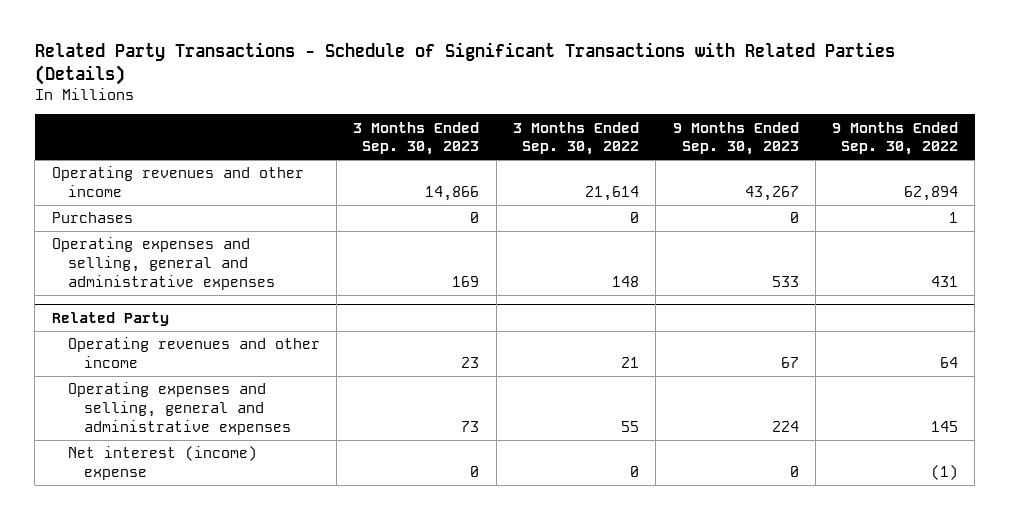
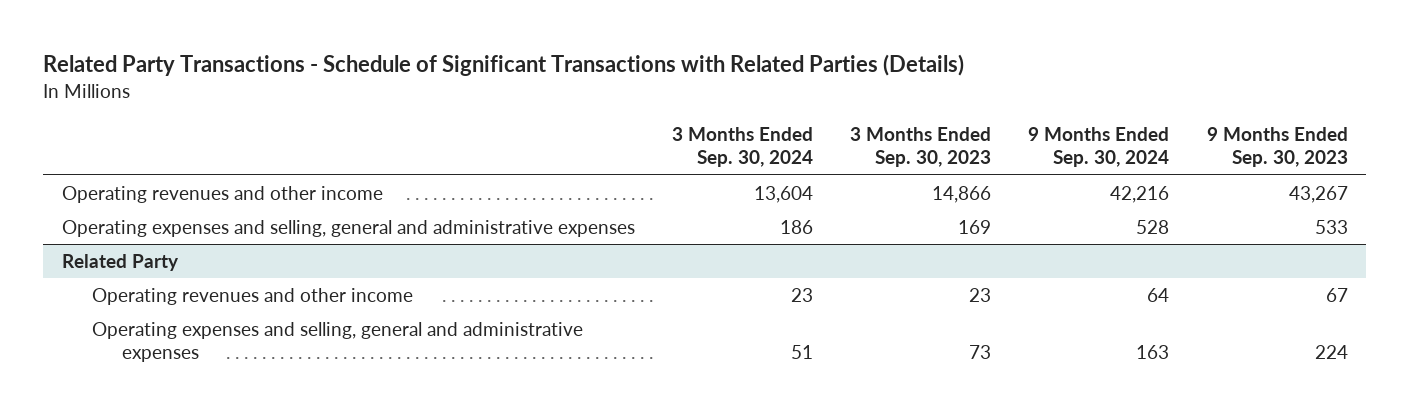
[512,121,639,156] 3 Months Ended Sep. 30, 2022 -> none
[832,121,959,156] 9 Months Ended Sep. 30, 2022 -> none
none -> [671,126,813,168] 3 Months Ended Sep. 30, 2024
none -> [1028,126,1170,168] 9 Months Ended Sep. 30, 2024
[51,212,133,224] Purchases -> none
[67,446,257,481] Net interest (income) expense -> none

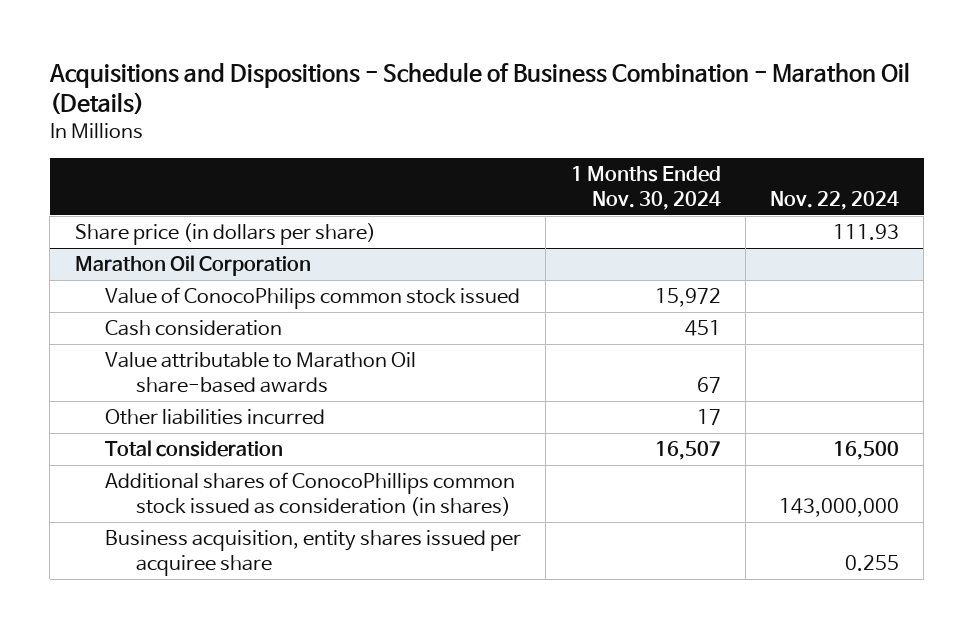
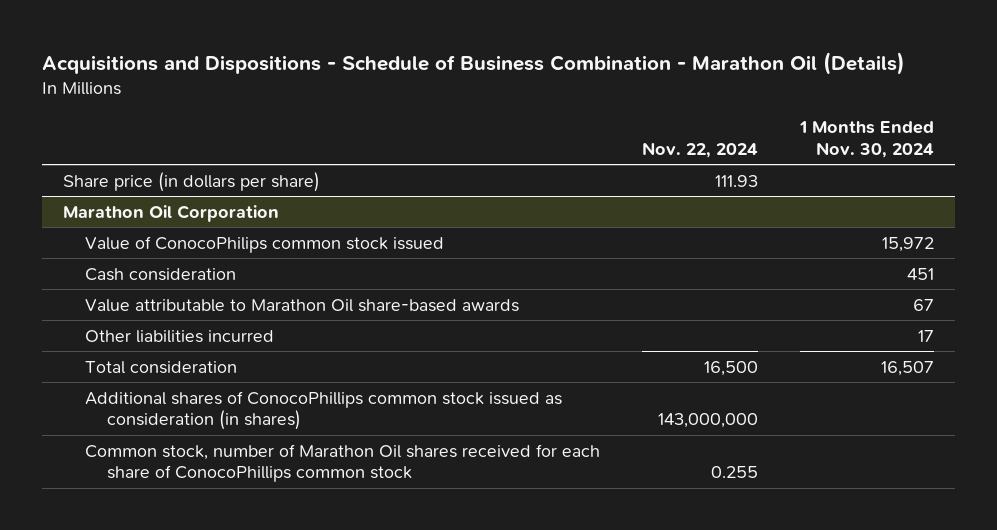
[105,530,522,576] Business acquisition, entity shares issued per acquiree share -> [85,443,601,483] Common stock, number of Marathon Oil shares received for each share of ConocoPhillips common stock

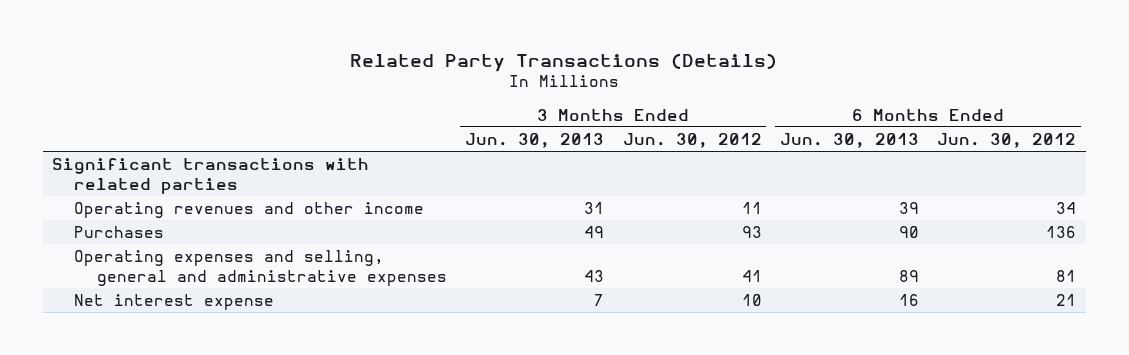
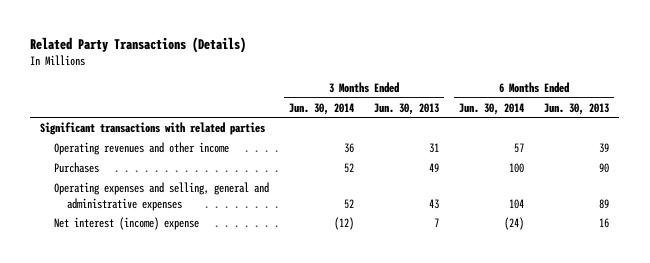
[622,132,762,148] Jun. 30, 2012 -> none
[937,132,1077,148] Jun. 30, 2012 -> none
none -> [289,102,355,115] Jun. 30, 2014
none -> [459,102,525,115] Jun. 30, 2014
[74,293,275,310] Net interest expense -> [53,217,199,231] Net interest (income) expense

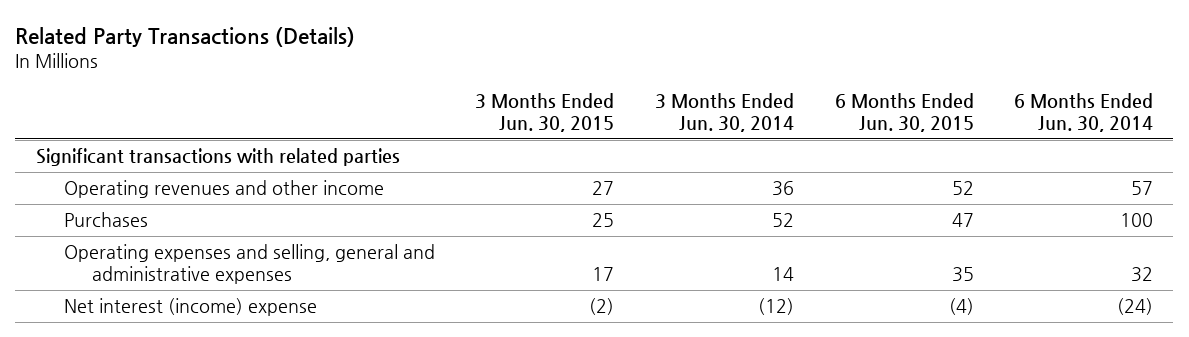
[374,102,440,115] Jun. 30, 2013 -> none
[544,102,610,115] Jun. 30, 2013 -> none
none -> [475,93,615,132] 3 Months Ended Jun. 30, 2015
none -> [834,93,974,132] 6 Months Ended Jun. 30, 2015
[344,198,355,209] 52 -> [771,266,794,281] 14
[509,198,525,209] 104 -> [1131,266,1154,282] 32

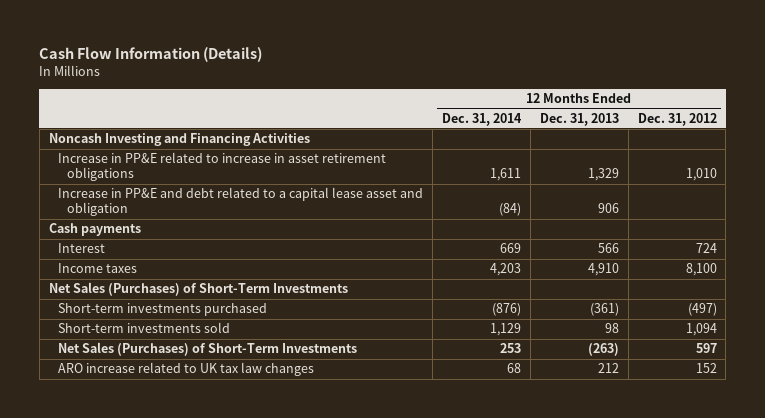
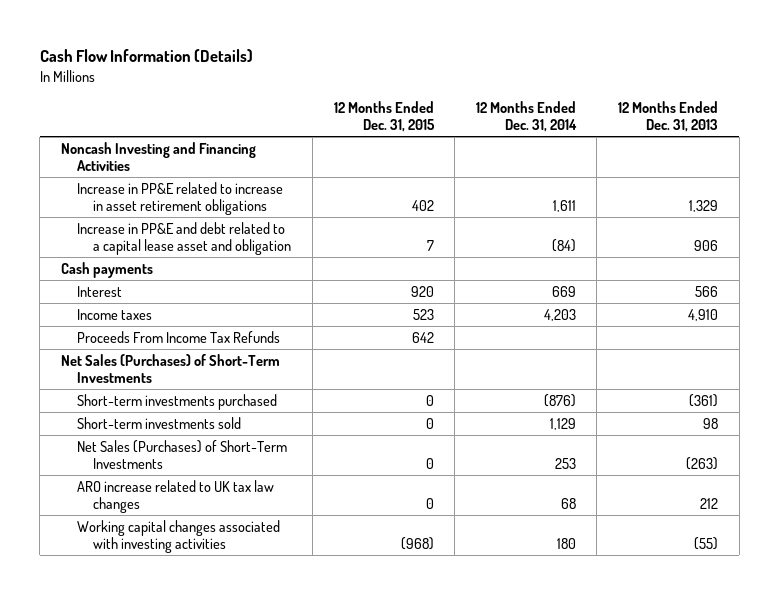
[637,112,717,126] Dec. 31, 2012 -> none
none -> [333,100,435,132] 12 Months Ended Dec. 31, 2015
none -> [77,330,281,343] Proceeds From Income Tax Refunds
none -> [77,519,281,553] Working capital changes associated with investing activities

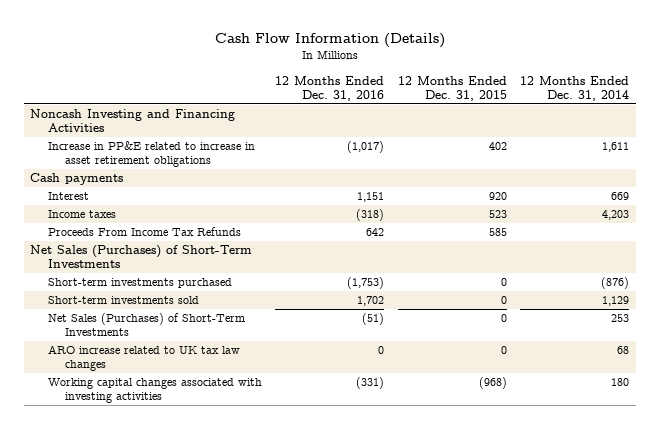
[617,100,718,132] 12 Months Ended Dec. 31, 2013 -> none
none -> [275,75,385,101] 12 Months Ended Dec. 31, 2016
[77,221,292,255] Increase in PP&E and debt related to a capital lease asset and obligation -> none
[411,331,434,343] 642 -> [488,228,507,237] 585

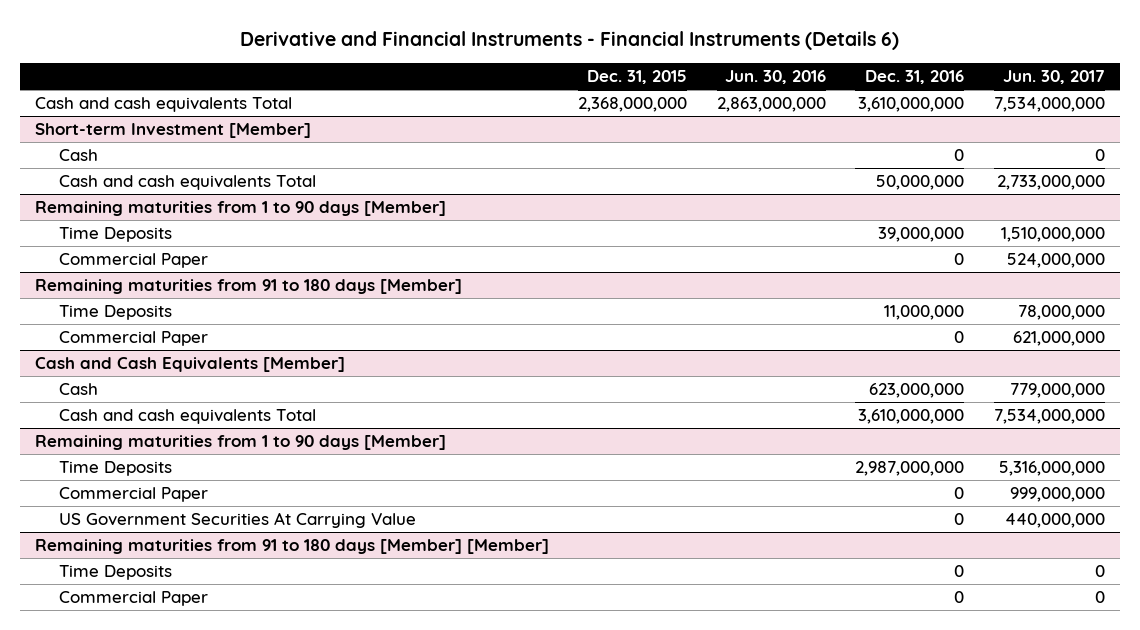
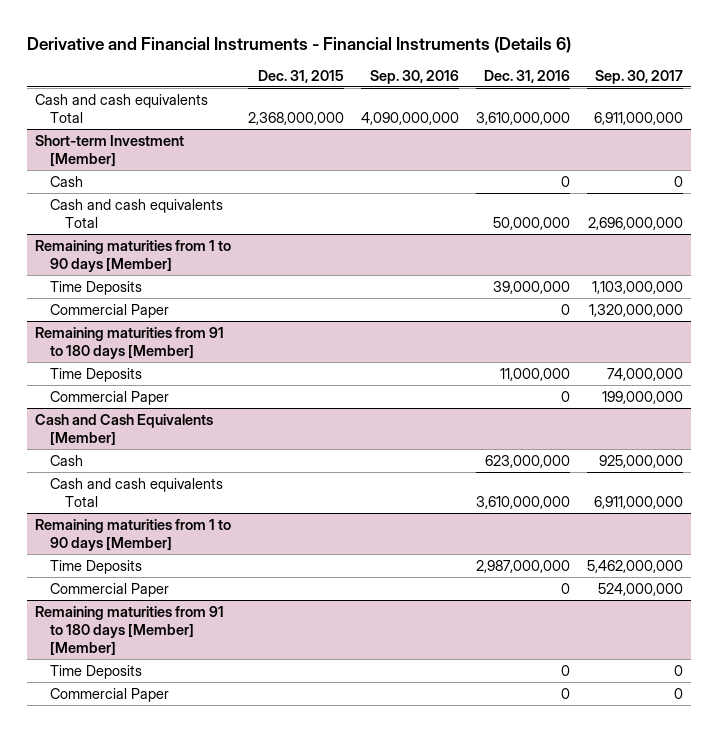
[724,70,826,85] Jun. 30, 2016 -> none
[1002,70,1105,85] Jun. 30, 2017 -> none
none -> [370,70,460,85] Sep. 30, 2016
none -> [594,70,683,85] Sep. 30, 2017
[58,512,416,529] US Government Securities At Carrying Value -> none

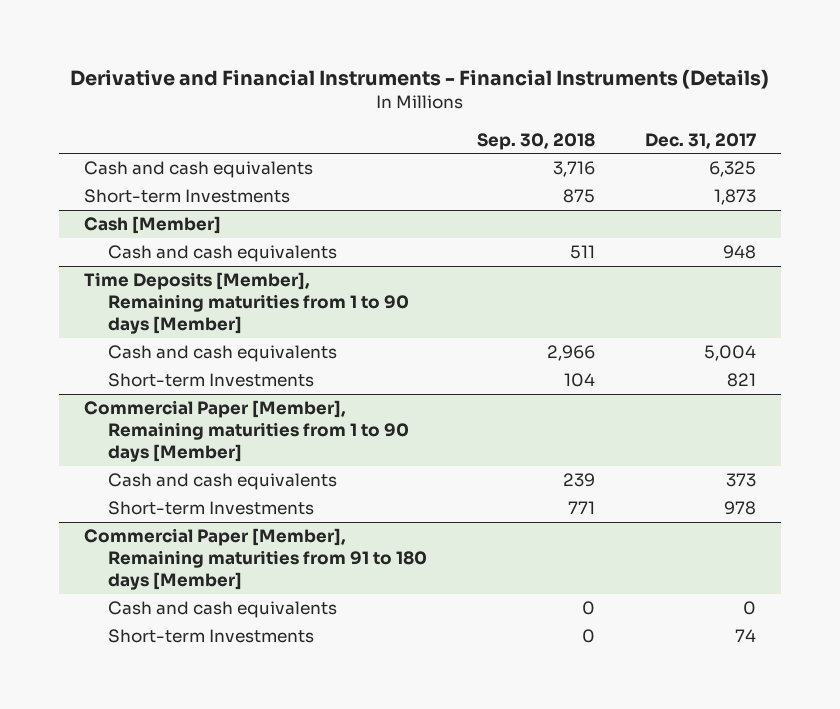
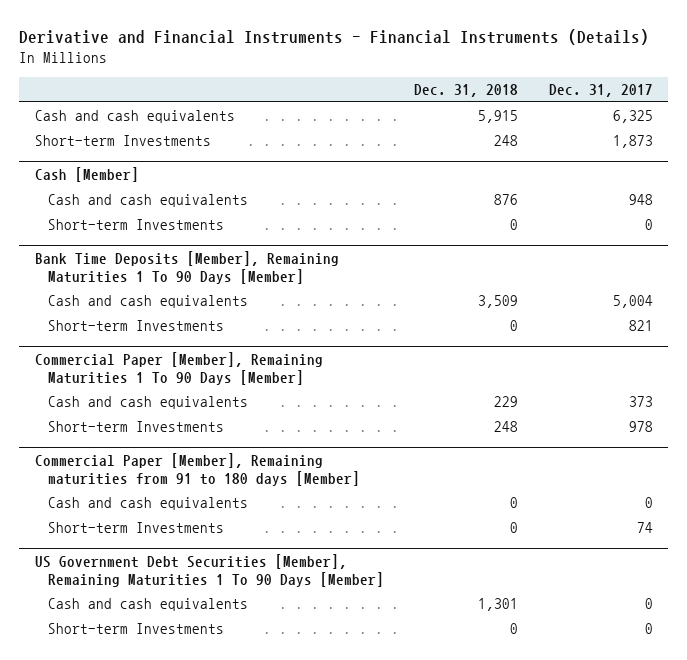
[477,132,596,150] Sep. 30, 2018 -> none
none -> [414,83,519,97] Dec. 31, 2018
none -> [47,219,224,231] Short-term Investments
[83,272,410,335] Time Deposits [Member], Remaining maturities from 1 to 90 days [Member] -> [34,250,339,284] Bank Time Deposits [Member], Remaining Maturities 1 To 90 Days [Member]
[83,400,410,463] Commercial Paper [Member], Remaining maturities from 1 to 90 days [Member] -> [34,351,323,385] Commercial Paper [Member], Remaining Maturities 1 To 90 Days [Member]
none -> [34,553,384,587] US Government Debt Securities [Member], Remaining Maturities 1 To 90 Days [Member]
none -> [47,598,248,612] Cash and cash equivalents
none -> [47,623,224,635] Short-term Investments

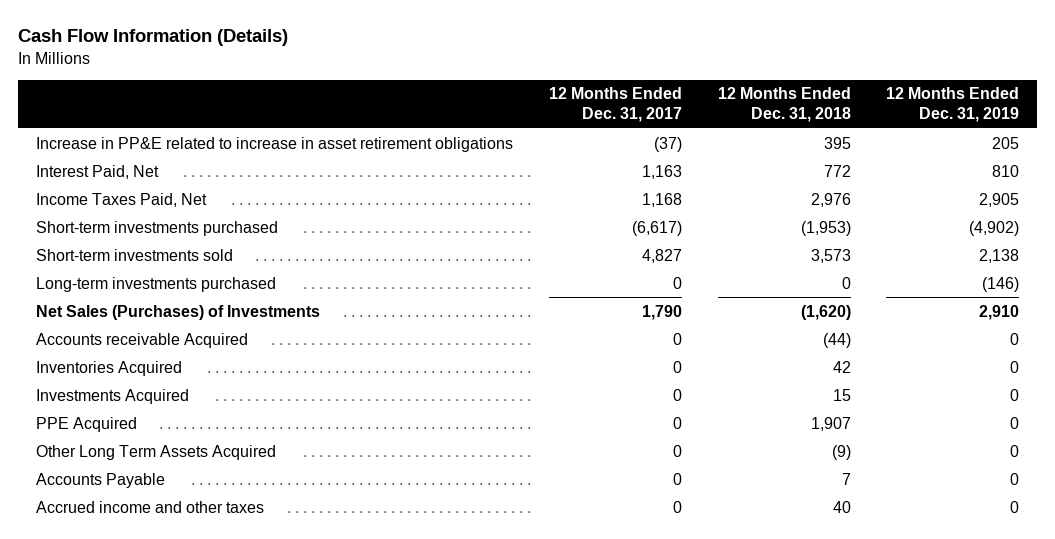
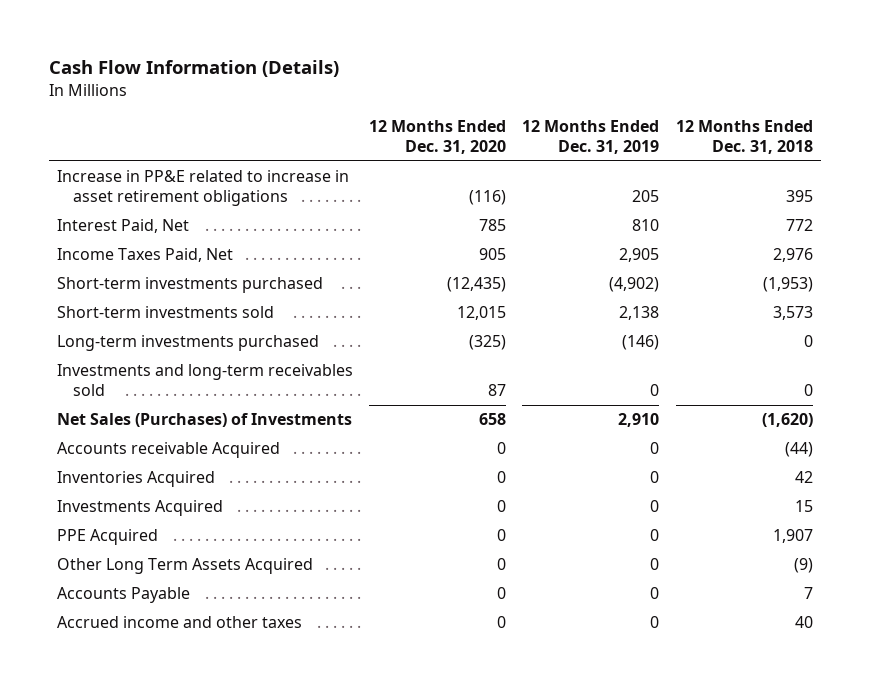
[548,87,682,123] 12 Months Ended Dec. 31, 2017 -> none
none -> [369,120,507,155] 12 Months Ended Dec. 31, 2020
none -> [56,364,353,397] Investments and long-term receivables sold

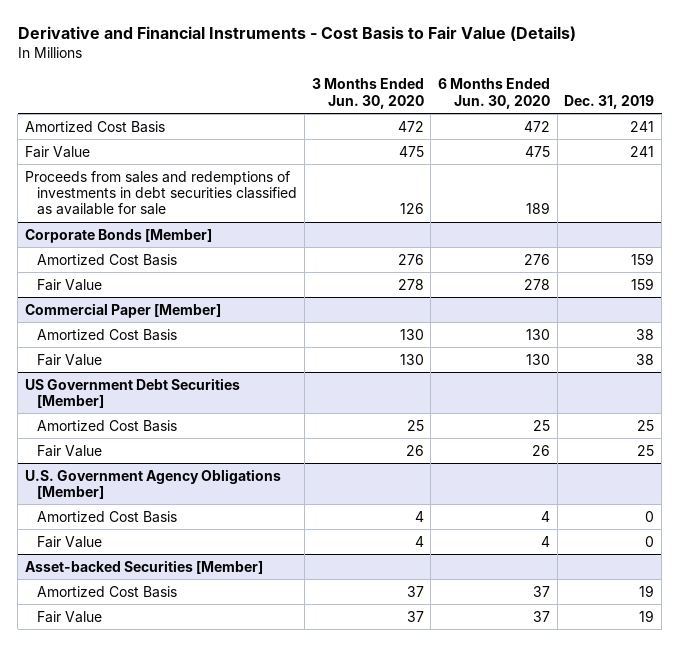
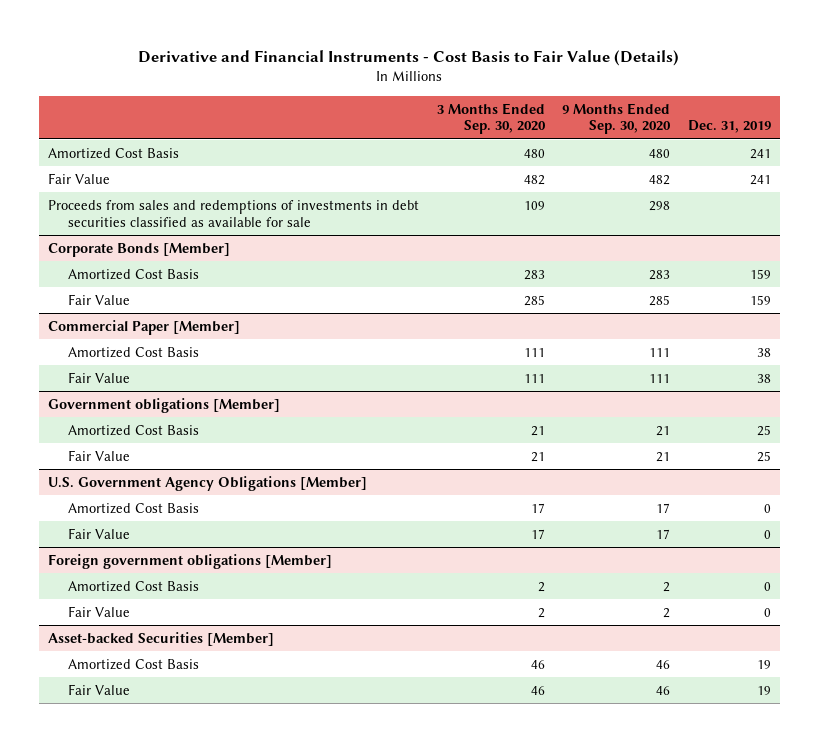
[311,78,424,109] 3 Months Ended Jun. 30, 2020 -> none
[437,78,550,109] 6 Months Ended Jun. 30, 2020 -> none
none -> [436,102,546,135] 3 Months Ended Sep. 30, 2020
none -> [562,102,672,135] 9 Months Ended Sep. 30, 2020
[25,377,241,408] US Government Debt Securities [Member] -> [48,397,281,413] Government obligations [Member]
none -> [48,553,333,569] Foreign government obligations [Member]
none -> [68,580,200,592] Amortized Cost Basis
none -> [68,605,131,617] Fair Value

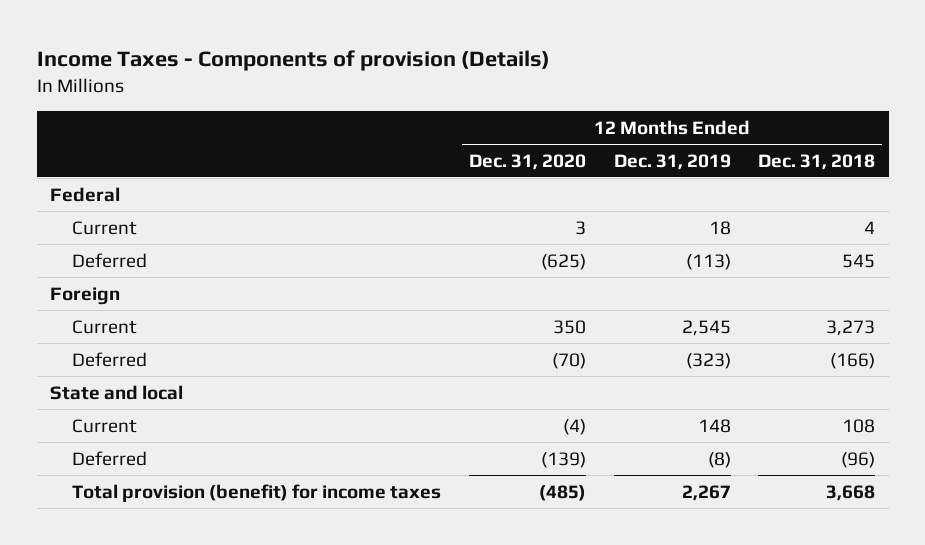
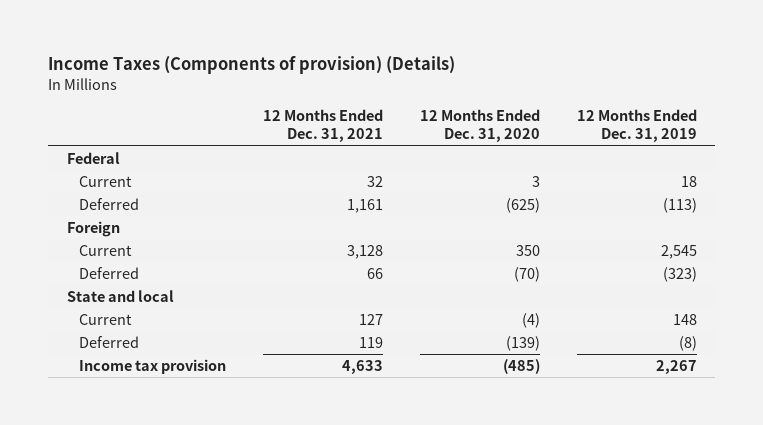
[36,50,550,72] Income Taxes - Components of provision (Details) -> [48,56,456,75] Income Taxes (Components of provision) (Details)
[758,153,876,170] Dec. 31, 2018 -> none
none -> [263,108,384,143] 12 Months Ended Dec. 31, 2021
[72,483,442,502] Total provision (benefit) for income taxes -> [79,358,227,374] Income tax provision

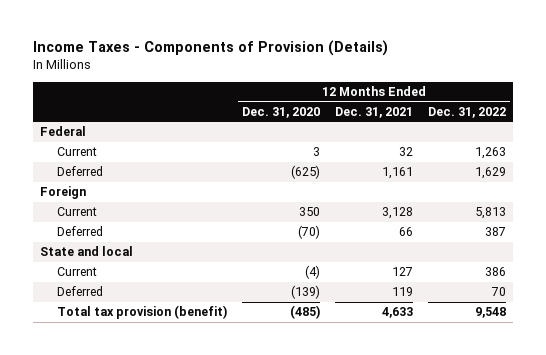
[48,56,456,75] Income Taxes (Components of provision) (Details) -> [32,40,388,57] Income Taxes - Components of Provision (Details)
[576,108,697,143] 12 Months Ended Dec. 31, 2019 -> none
none -> [427,106,506,118] Dec. 31, 2022
[79,358,227,374] Income tax provision -> [57,305,228,320] Total tax provision (benefit)

